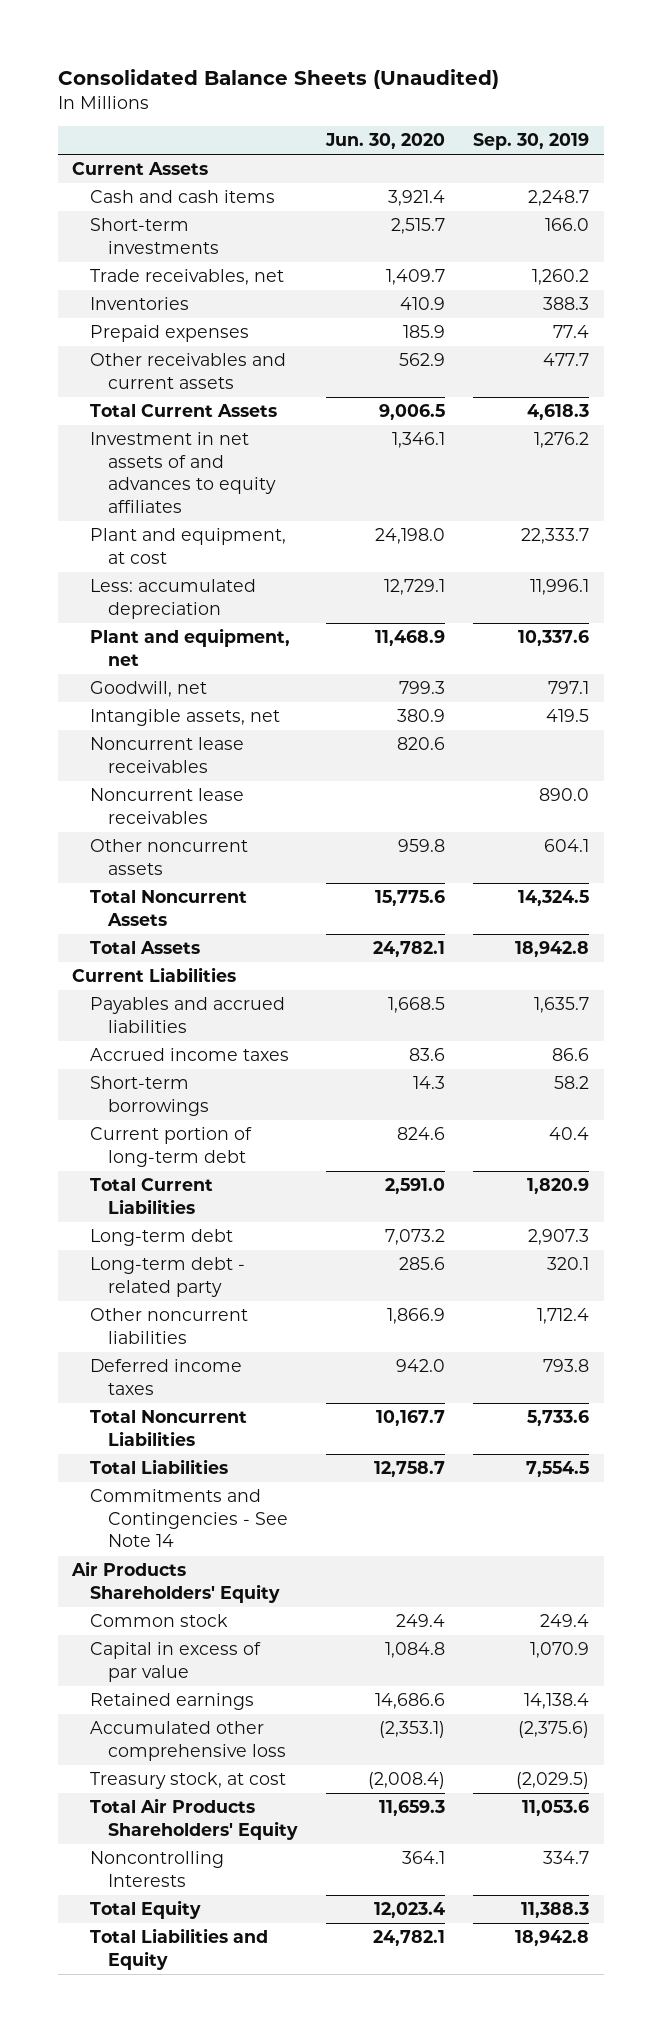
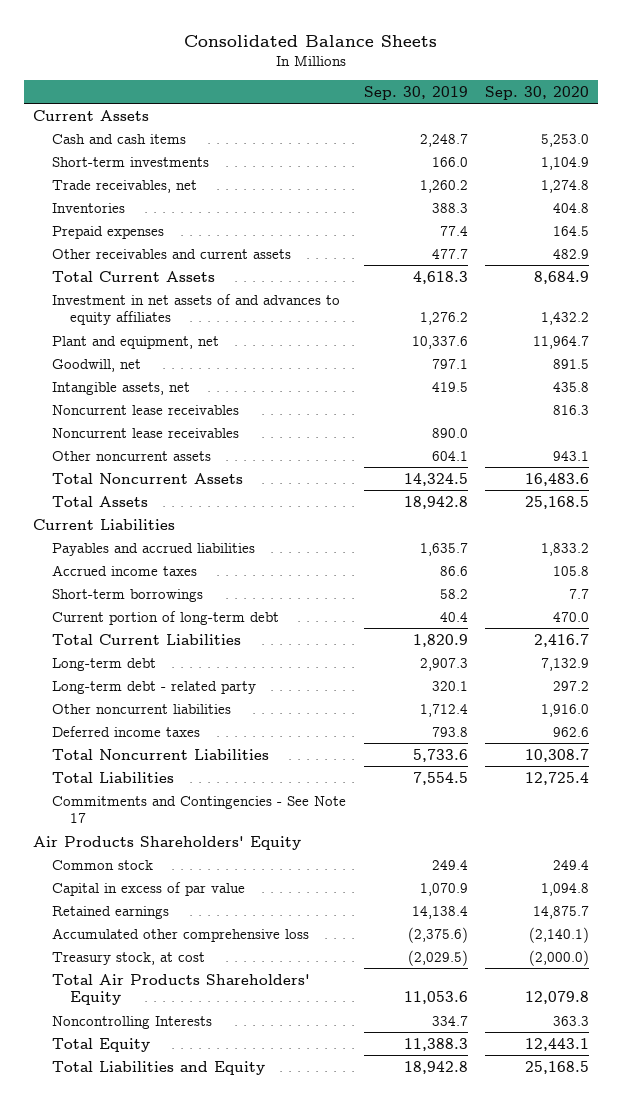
[57,68,499,89] Consolidated Balance Sheets (Unaudited) -> [184,34,438,47] Consolidated Balance Sheets
[324,133,445,150] Jun. 30, 2020 -> none
none -> [485,85,590,100] Sep. 30, 2020
[90,528,287,564] Plant and equipment, at cost -> none
[90,579,257,619] Less: accumulated depreciation -> none
[90,1489,288,1548] Commitments and Contingencies - See Note 14 -> [51,795,346,824] Commitments and Contingencies - See Note 17

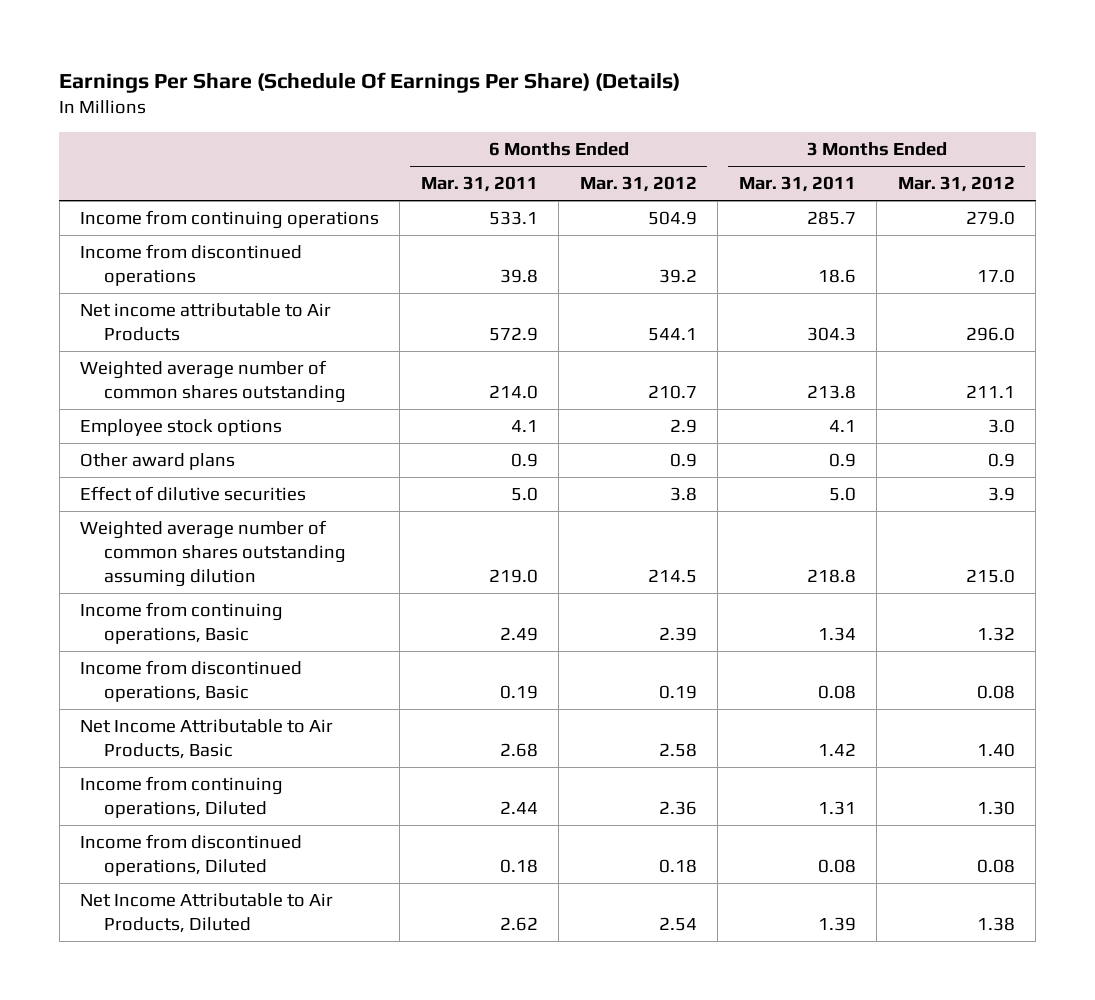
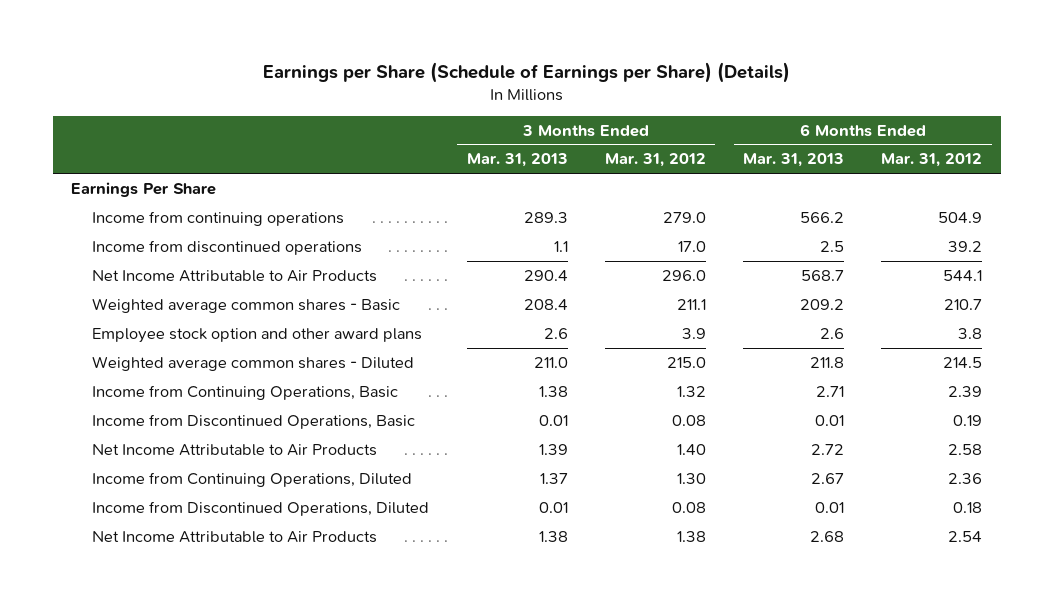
[59,72,681,94] Earnings Per Share (Schedule Of Earnings Per Share) (Details) -> [262,61,790,83] Earnings per Share (Schedule of Earnings per Share) (Details)
[420,176,538,193] Mar. 31, 2011 -> none
[738,176,856,193] Mar. 31, 2011 -> none
none -> [466,153,568,168] Mar. 31, 2013
none -> [743,153,845,168] Mar. 31, 2013
none -> [71,181,217,197] Earnings Per Share
[80,453,236,471] Other award plans -> none
[80,486,307,502] Effect of dilutive securities -> none
[80,303,332,341] Net income attributable to Air Products -> [92,269,378,282] Net Income Attributable to Air Products
[80,360,347,403] Weighted average number of common shares outstanding -> [92,297,401,313] Weighted average common shares - Basic
[80,419,283,437] Employee stock options -> [92,327,423,343] Employee stock option and other award plans
[669,419,697,434] 2.9 -> [958,327,983,339] 3.8
[987,419,1015,434] 3.0 -> [681,327,706,339] 3.9
[80,520,347,587] Weighted average number of common shares outstanding assuming dilution -> [92,355,415,371] Weighted average common shares - Diluted
[80,602,284,644] Income from continuing operations, Basic -> [92,384,399,400] Income from Continuing Operations, Basic
[80,660,303,702] Income from discontinued operations, Basic -> [92,413,416,429] Income from Discontinued Operations, Basic
[80,719,334,759] Net Income Attributable to Air Products, Basic -> [92,443,378,456] Net Income Attributable to Air Products
[80,776,284,818] Income from continuing operations, Diluted -> [92,471,413,487] Income from Continuing Operations, Diluted
[80,834,303,876] Income from discontinued operations, Diluted -> [92,500,430,516] Income from Discontinued Operations, Diluted
[80,893,334,933] Net Income Attributable to Air Products, Diluted -> [92,530,378,543] Net Income Attributable to Air Products

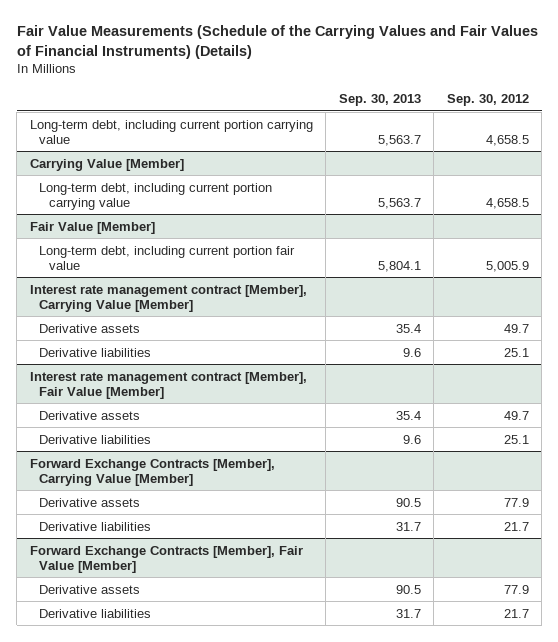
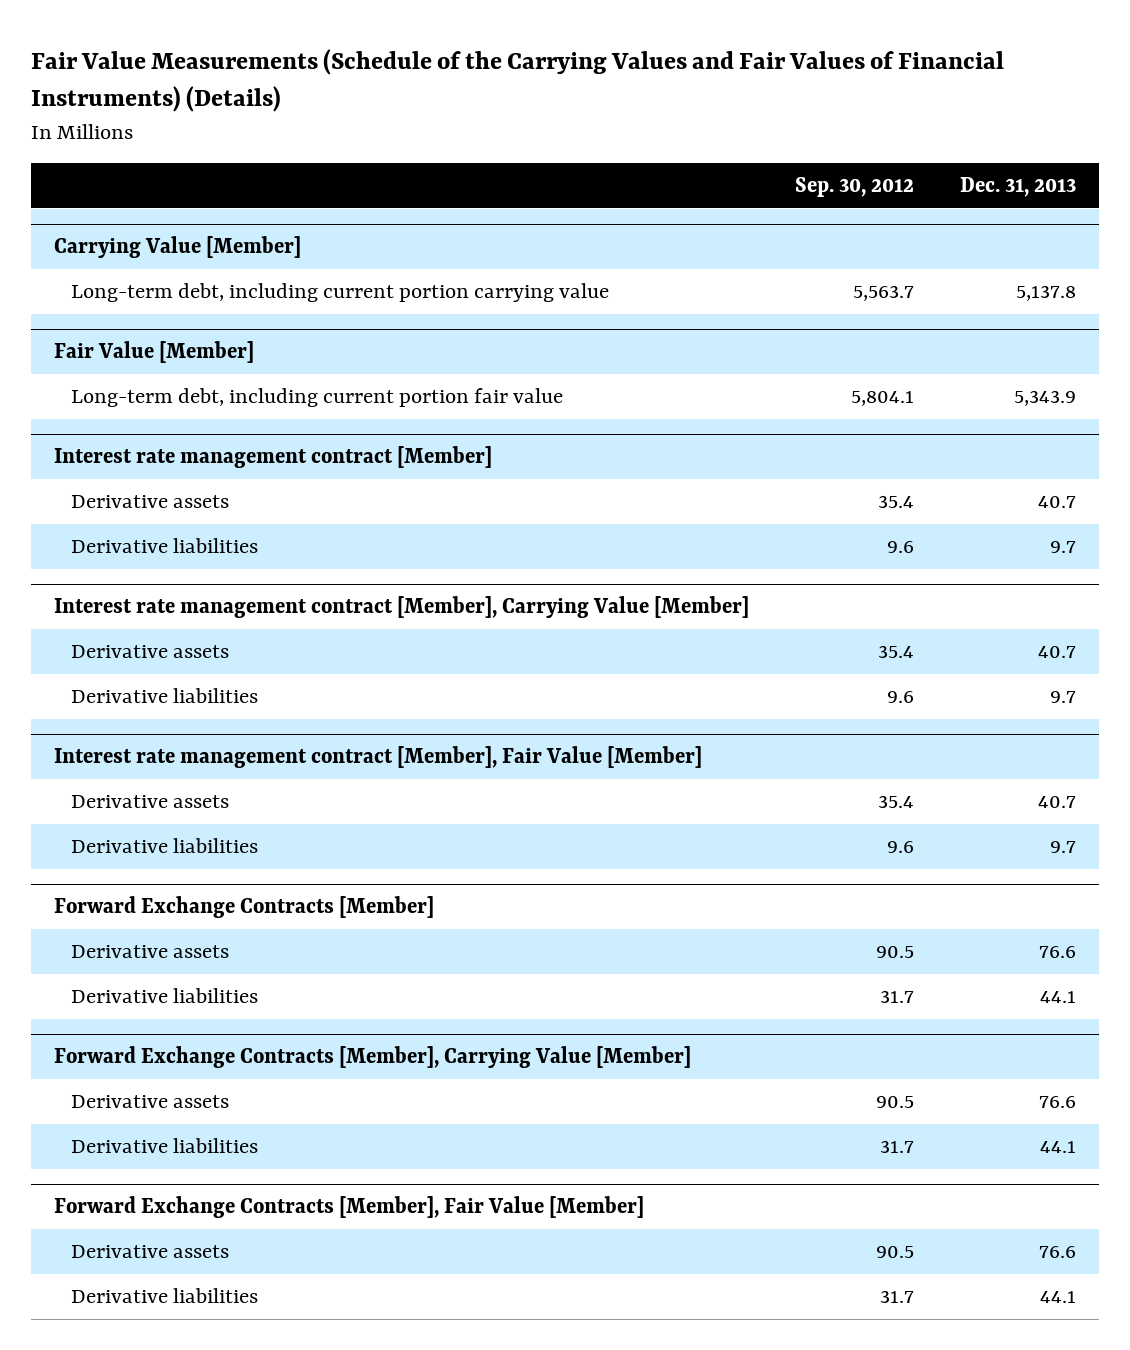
[338,93,421,106] Sep. 30, 2013 -> none
none -> [959,177,1076,198] Dec. 31, 2013
[29,119,313,144] Long-term debt, including current portion carrying value -> none
[485,197,529,209] 4,658.5 -> [853,285,915,302] 5,563.7
[485,260,529,272] 5,005.9 -> [851,391,915,407] 5,804.1
none -> [54,446,493,469] Interest rate management contract [Member]
none -> [71,495,230,509] Derivative assets
none -> [71,538,259,554] Derivative liabilities
[503,323,529,333] 49.7 -> [878,645,915,659] 35.4
[503,347,529,357] 25.1 -> [887,691,915,704] 9.6
[503,410,529,420] 49.7 -> [878,795,915,809] 35.4
[503,434,529,444] 25.1 -> [887,841,915,854] 9.6
none -> [54,896,435,919] Forward Exchange Contracts [Member]
none -> [71,945,230,959] Derivative assets
none -> [71,988,259,1004] Derivative liabilities
[503,497,529,507] 77.9 -> [876,1096,915,1109] 90.5
[503,521,529,531] 21.7 -> [880,1140,915,1154] 31.7
[503,584,529,594] 77.9 -> [876,1246,915,1259] 90.5
[503,608,529,618] 21.7 -> [880,1290,915,1304] 31.7

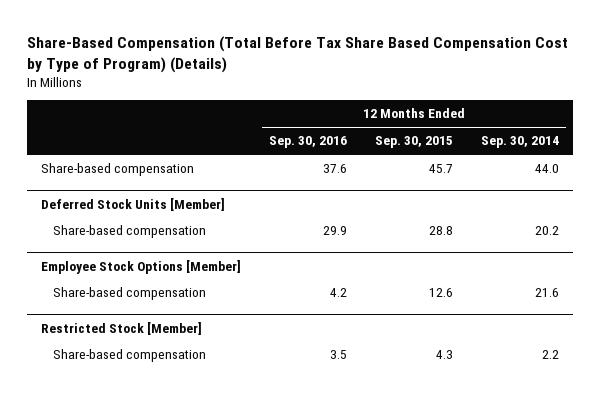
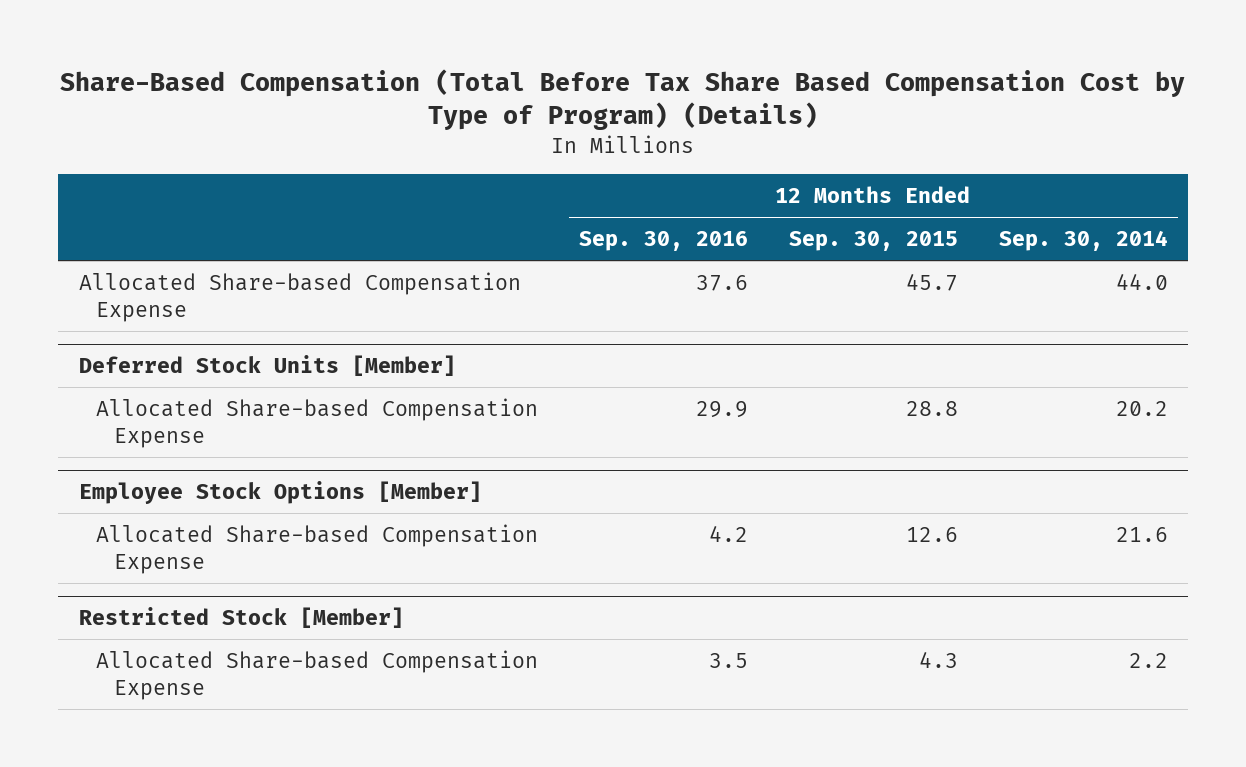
[41,163,195,177] Share-based compensation -> [78,271,521,322] Allocated Share-based Compensation Expense
[52,225,206,239] Share-based compensation -> [96,397,539,448] Allocated Share-based Compensation Expense
[52,287,206,301] Share-based compensation -> [96,523,539,574] Allocated Share-based Compensation Expense
[52,349,206,363] Share-based compensation -> [96,649,539,700] Allocated Share-based Compensation Expense

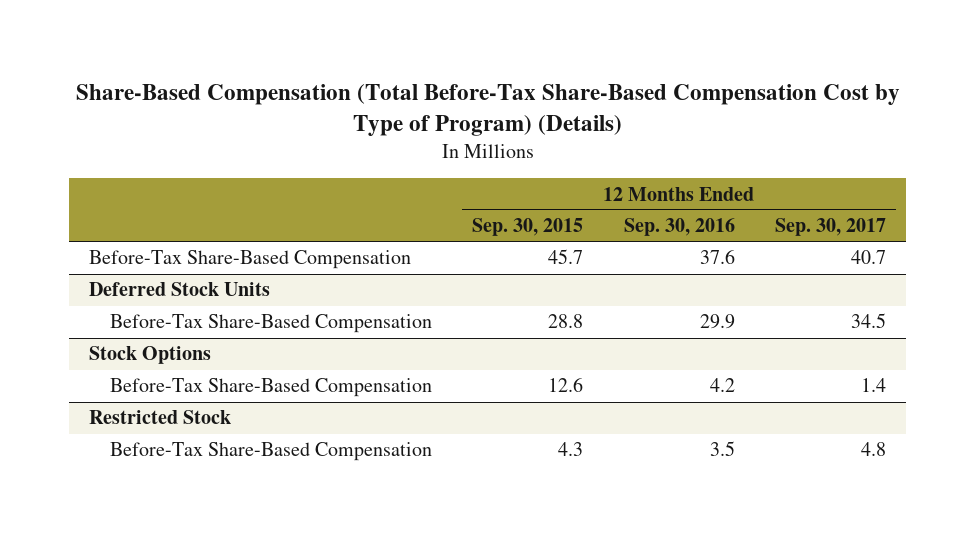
[60,69,1186,131] Share-Based Compensation (Total Before Tax Share Based Compensation Cost by Type of Program) (Details) -> [75,84,900,137] Share-Based Compensation (Total Before-Tax Share-Based Compensation Cost by Type of Program) (Details)
[998,229,1168,251] Sep. 30, 2014 -> none
none -> [775,218,887,237] Sep. 30, 2017
[78,271,521,322] Allocated Share-based Compensation Expense -> [89,250,412,270] Before-Tax Share-Based Compensation
[78,355,456,377] Deferred Stock Units [Member] -> [89,282,271,297] Deferred Stock Units
[96,397,539,448] Allocated Share-based Compensation Expense -> [109,314,432,334] Before-Tax Share-Based Compensation
[78,481,482,505] Employee Stock Options [Member] -> [89,346,212,365] Stock Options
[96,523,539,574] Allocated Share-based Compensation Expense -> [109,378,432,398] Before-Tax Share-Based Compensation
[78,607,404,629] Restricted Stock [Member] -> [89,410,232,425] Restricted Stock
[96,649,539,700] Allocated Share-based Compensation Expense -> [109,442,432,462] Before-Tax Share-Based Compensation

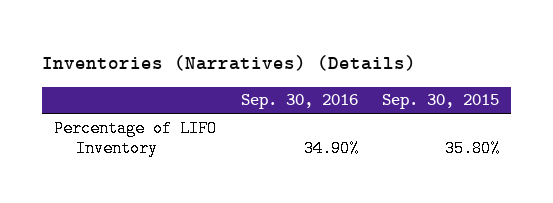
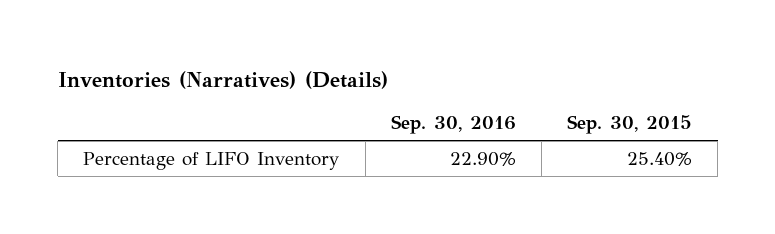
[303,140,359,158] 34.90% -> [449,151,516,166] 22.90%
[444,140,500,158] 35.80% -> [626,151,692,166] 25.40%

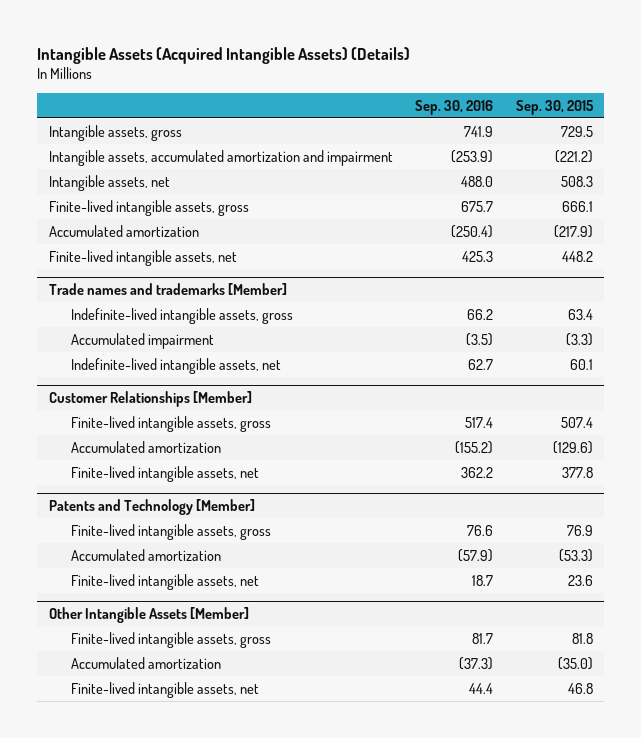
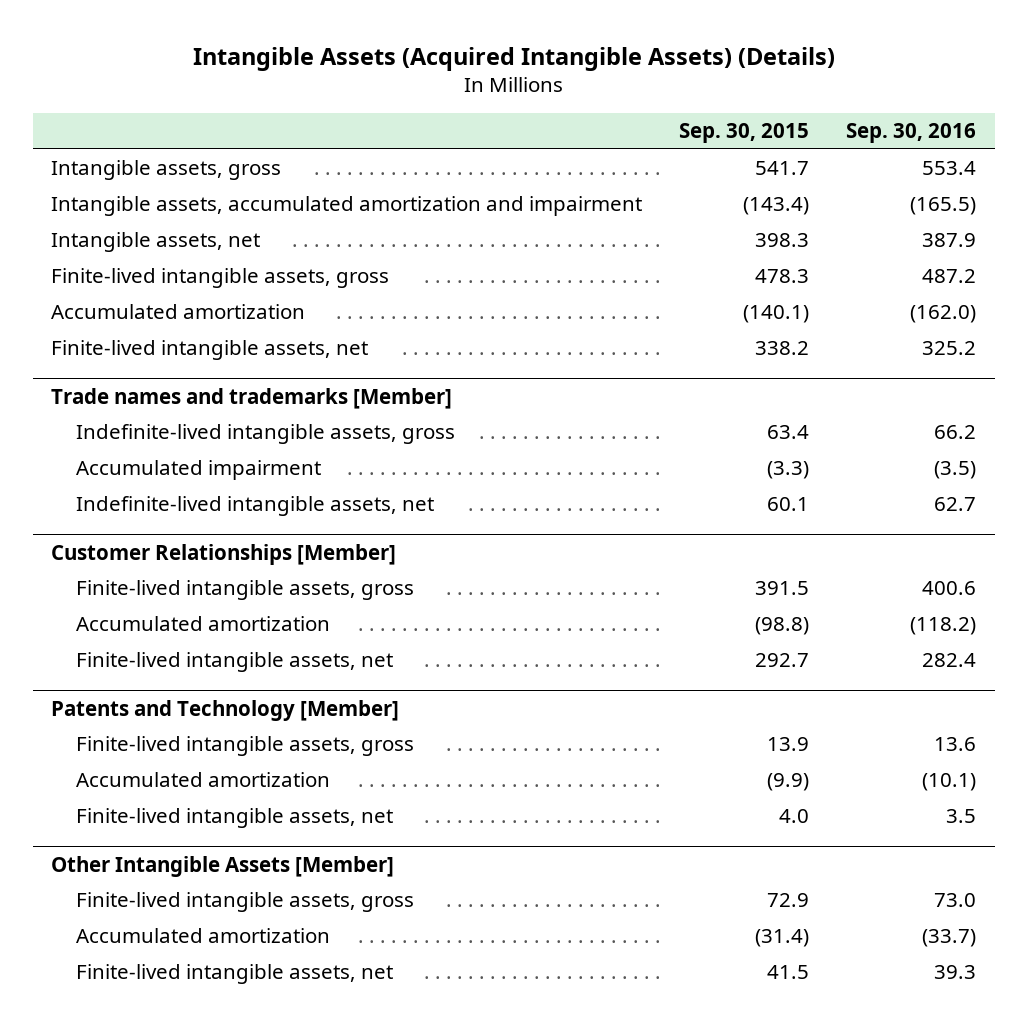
[464,125,494,137] 741.9 -> [922,161,977,176] 553.4
[560,125,593,137] 729.5 -> [755,161,810,176] 541.7
[451,149,494,163] (253.9) -> [910,197,977,216] (165.5)
[554,149,593,163] (221.2) -> [743,197,810,216] (143.4)
[461,175,494,187] 488.0 -> [922,233,977,248] 387.9
[560,175,593,187] 508.3 -> [755,233,810,248] 398.3
[461,200,494,212] 675.7 -> [922,269,977,284] 487.2
[561,200,593,212] 666.1 -> [755,269,810,284] 478.3
[451,224,494,238] (250.4) -> [910,305,977,324] (162.0)
[553,224,593,238] (217.9) -> [743,305,810,324] (140.1)
[462,250,494,262] 425.3 -> [922,341,977,356] 325.2
[561,250,593,262] 448.2 -> [755,341,810,356] 338.2
[465,416,494,428] 517.4 -> [922,581,977,596] 400.6
[560,416,593,428] 507.4 -> [755,581,810,596] 391.5
[455,440,494,454] (155.2) -> [910,617,977,636] (118.2)
[552,440,593,454] (129.6) -> [755,617,810,636] (98.8)
[461,466,494,478] 362.2 -> [922,653,977,668] 282.4
[561,466,593,478] 377.8 -> [755,653,810,668] 292.7
[467,524,494,536] 76.6 -> [934,737,977,752] 13.6
[566,524,593,536] 76.9 -> [767,737,810,752] 13.9
[458,548,494,562] (57.9) -> [922,773,977,792] (10.1)
[558,548,593,562] (53.3) -> [767,773,810,792] (9.9)
[472,574,494,586] 18.7 -> [946,809,977,824] 3.5
[567,574,593,586] 23.6 -> [779,809,810,824] 4.0
[472,632,494,644] 81.7 -> [934,893,977,908] 73.0
[571,632,593,644] 81.8 -> [767,893,810,908] 72.9
[459,656,494,670] (37.3) -> [922,929,977,948] (33.7)
[557,656,593,670] (35.0) -> [755,929,810,948] (31.4)
[469,682,494,694] 44.4 -> [934,965,977,980] 39.3
[567,682,593,694] 46.8 -> [767,965,810,980] 41.5

